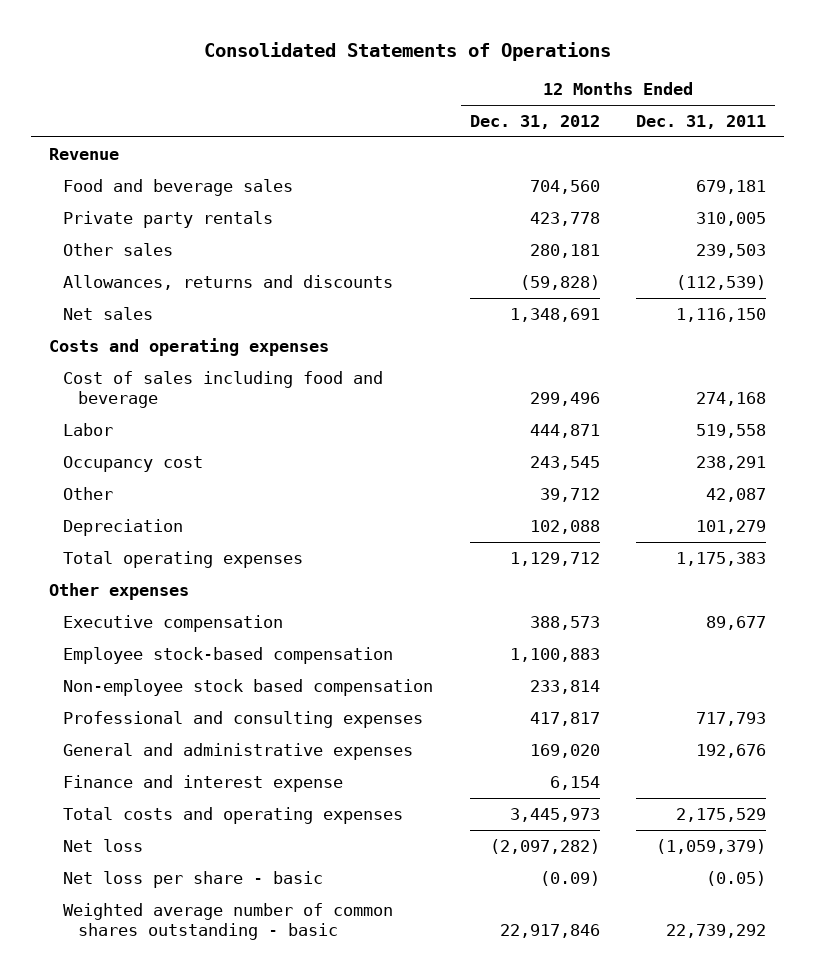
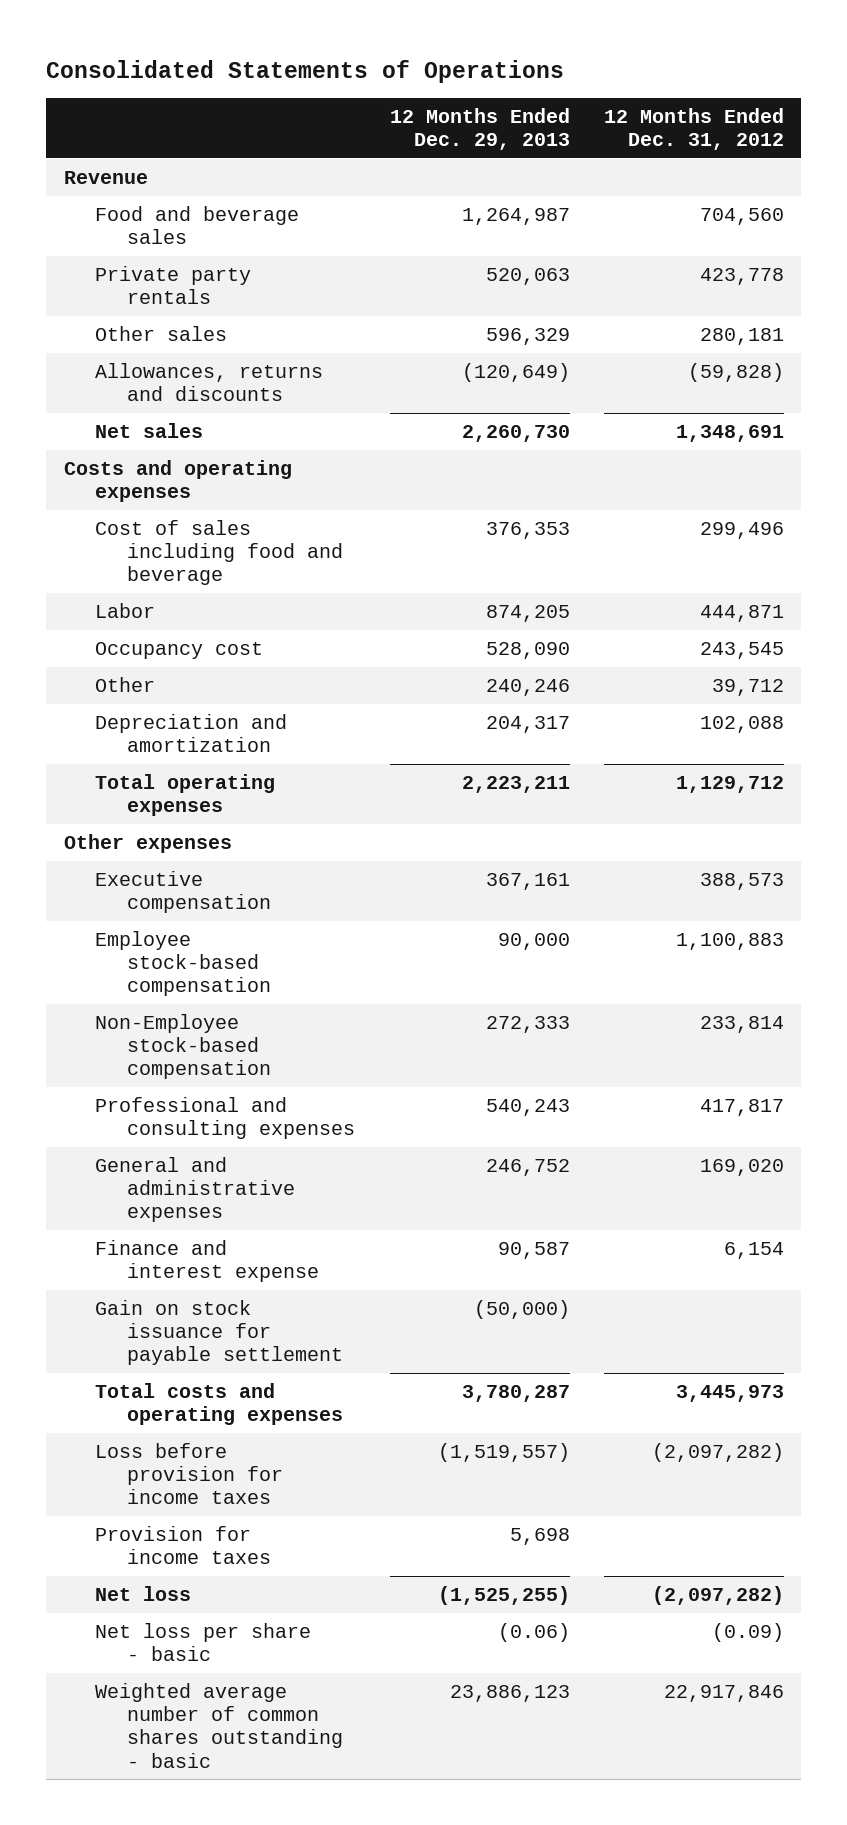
[636,115,767,130] Dec. 31, 2011 -> none
none -> [389,107,570,151] 12 Months Ended Dec. 29, 2013
[63,518,184,536] Depreciation -> [95,714,288,753] Depreciation and amortization
[63,678,434,696] Non-employee stock based compensation -> [95,1014,272,1080] Non-Employee stock-based compensation
none -> [95,1300,344,1366] Gain on stock issuance for payable settlement
none -> [95,1443,284,1505] Loss before provision for income taxes
none -> [95,1526,272,1565] Provision for income taxes

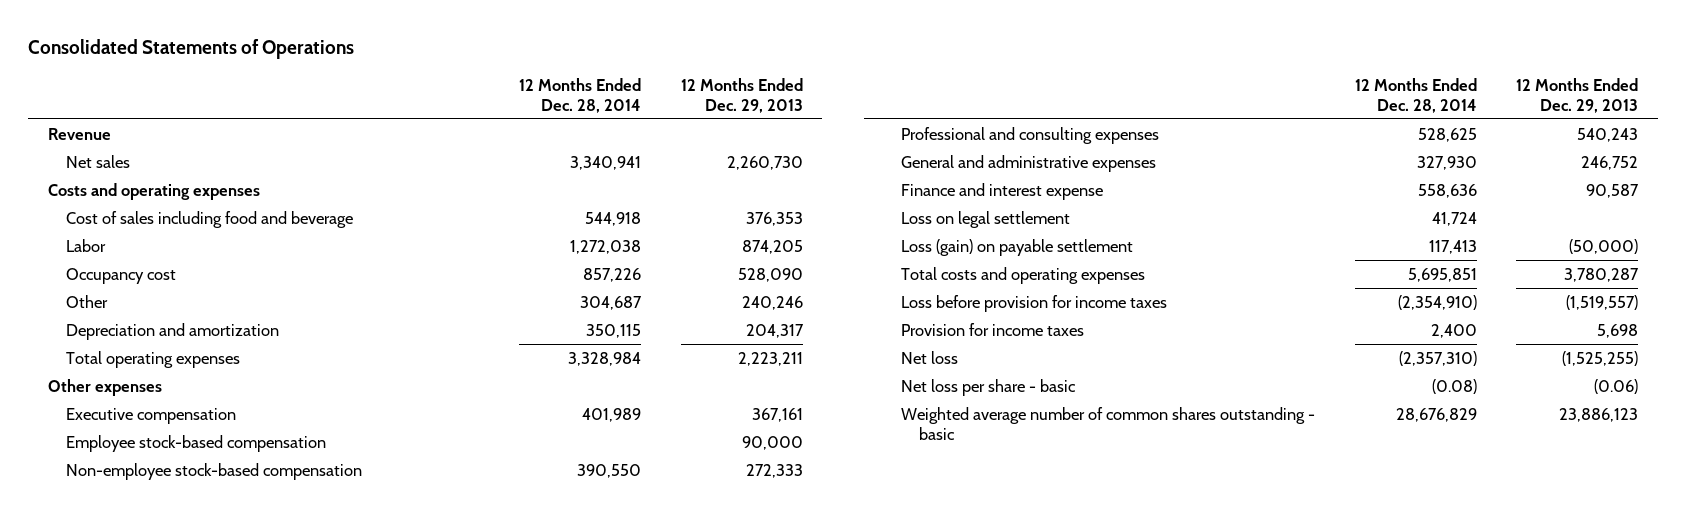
[603,107,784,151] 12 Months Ended Dec. 31, 2012 -> none
none -> [519,77,642,113] 12 Months Ended Dec. 28, 2014
[95,206,300,245] Food and beverage sales -> none
[95,266,252,305] Private party rentals -> none
[95,326,228,342] Other sales -> none
[95,363,324,402] Allowances, returns and discounts -> none
[95,1014,272,1080] Non-Employee stock-based compensation -> [65,462,362,480] Non-employee stock-based compensation
none -> [901,210,1071,228] Loss on legal settlement
[95,1300,344,1366] Gain on stock issuance for payable settlement -> [901,238,1134,256] Loss (gain) on payable settlement

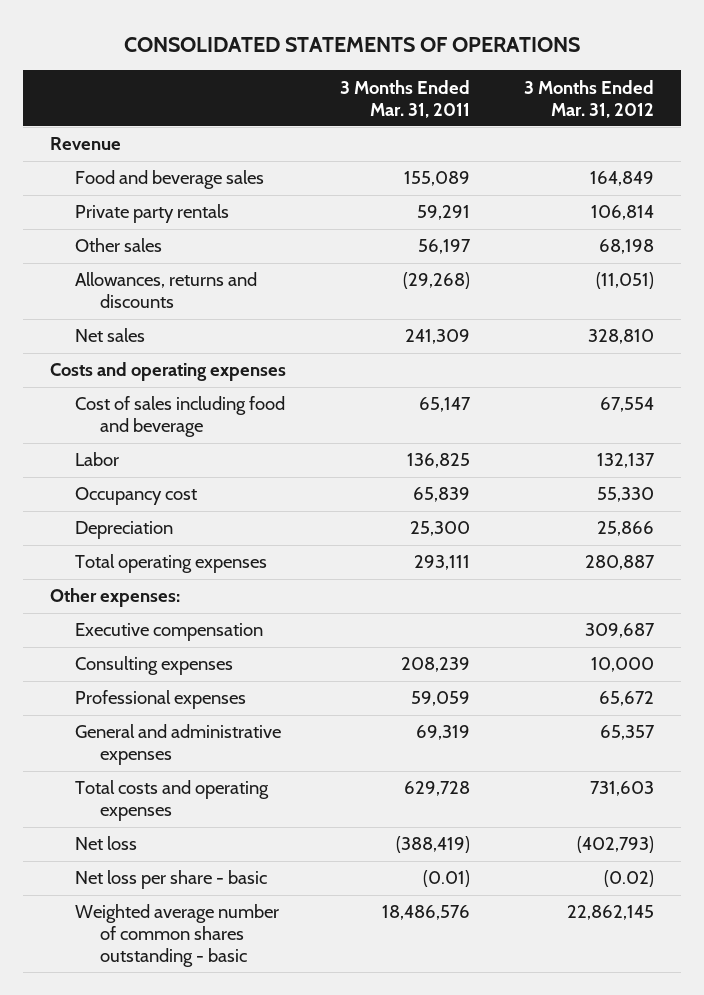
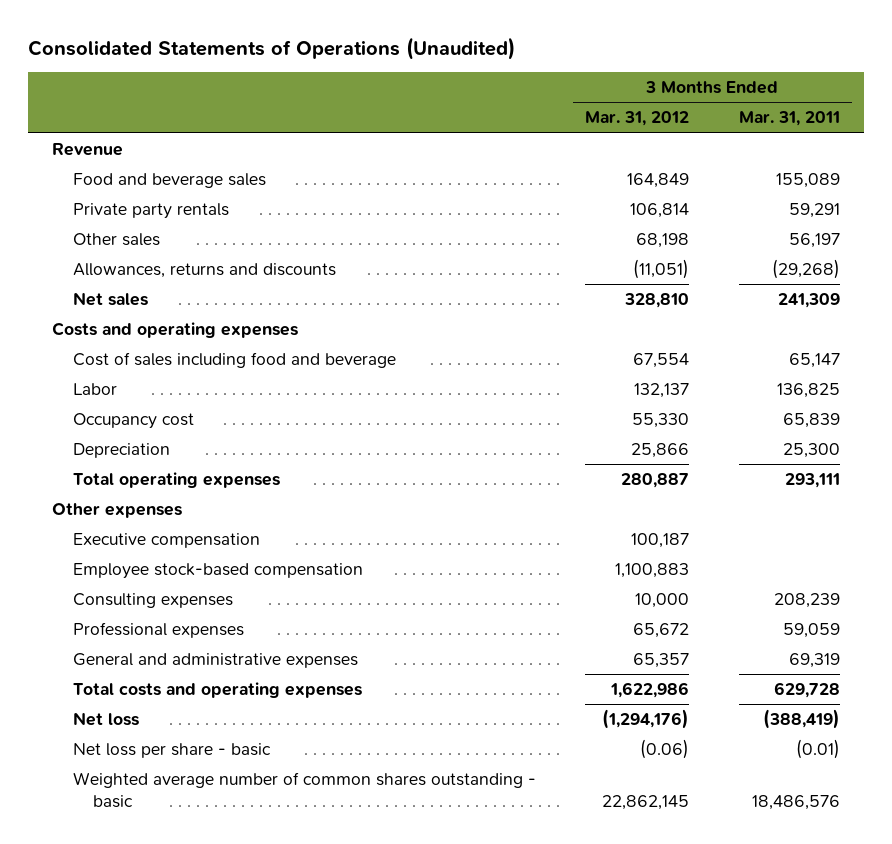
[124,36,581,52] CONSOLIDATED STATEMENTS OF OPERATIONS -> [27,36,515,60] Consolidated Statements of Operations (Unaudited)
[50,588,181,608] Other expenses: -> [52,502,183,518] Other expenses
[585,623,656,639] 309,687 -> [631,532,690,548] 100,187
none -> [72,562,363,579] Employee stock-based compensation
[590,781,655,797] 731,603 -> [610,681,690,698] 1,622,986
[577,836,655,854] (402,793) -> [602,708,690,729] (1,294,176)
[604,870,655,888] (0.02) -> [640,738,690,759] (0.06)

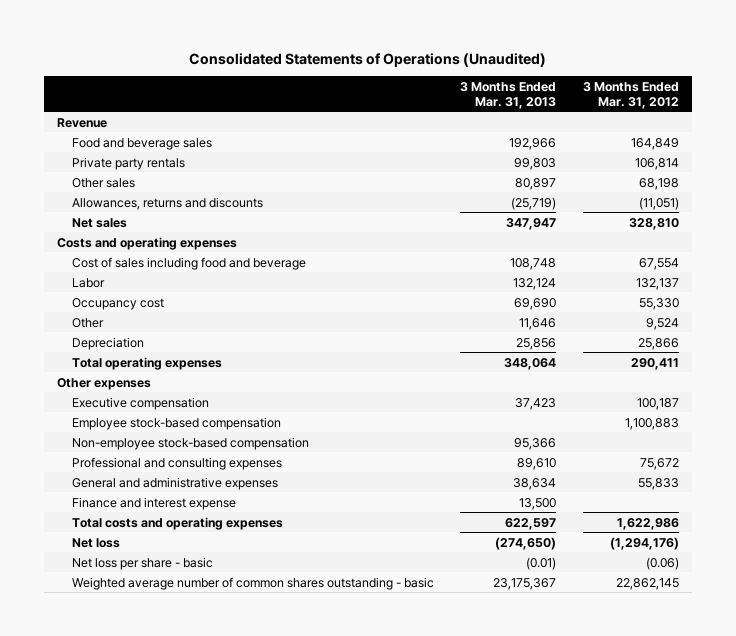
[738,111,840,127] Mar. 31, 2011 -> none
none -> [460,81,557,109] 3 Months Ended Mar. 31, 2013
none -> [71,317,104,328] Other
[621,472,690,488] 280,887 -> [630,357,679,370] 290,411
[72,592,233,608] Consulting expenses -> none
none -> [71,436,309,450] Non-employee stock-based compensation
[72,621,244,638] Professional expenses -> [71,456,282,470] Professional and consulting expenses
[633,622,690,638] 65,672 -> [639,457,679,470] 75,672
[633,652,690,668] 65,357 -> [637,477,679,490] 55,833
none -> [71,496,236,510] Finance and interest expense

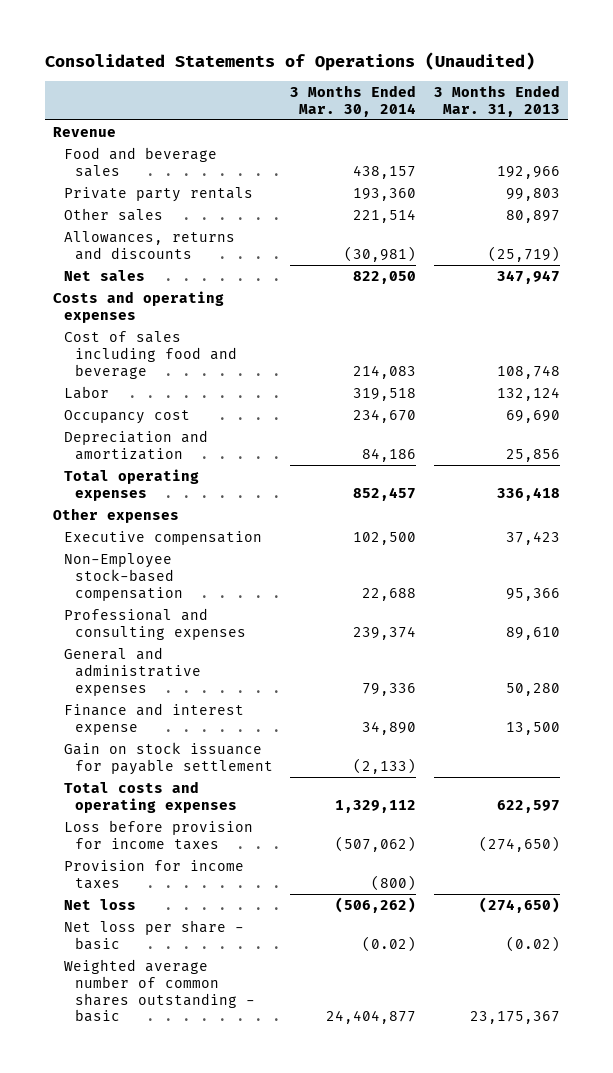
[582,81,679,109] 3 Months Ended Mar. 31, 2012 -> none
none -> [290,85,417,117] 3 Months Ended Mar. 30, 2014
[71,317,104,328] Other -> none
[71,336,144,350] Depreciation -> [63,430,208,460] Depreciation and amortization
[504,357,557,370] 348,064 -> [496,486,560,501] 336,418
[71,416,281,430] Employee stock-based compensation -> none
[71,436,309,450] Non-employee stock-based compensation -> [63,553,183,601] Non-Employee stock-based compensation
[513,477,557,490] 38,634 -> [505,682,560,696] 50,280
none -> [63,742,273,775] Gain on stock issuance for payable settlement
none -> [63,820,253,850] Loss before provision for income taxes
none -> [63,860,244,889] Provision for income taxes
[526,556,557,570] (0.01) -> [505,935,560,952] (0.02)

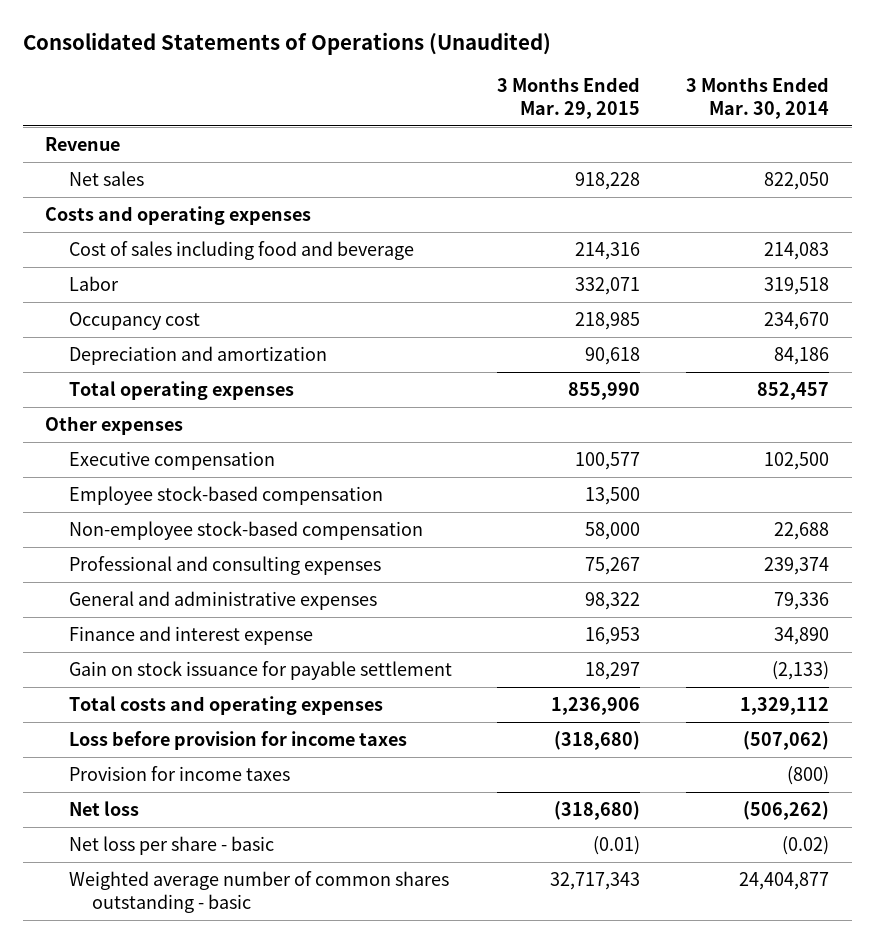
[433,85,560,117] 3 Months Ended Mar. 31, 2013 -> none
none -> [497,77,641,119] 3 Months Ended Mar. 29, 2015
[63,147,217,177] Food and beverage sales -> none
[63,187,253,203] Private party rentals -> none
[63,208,163,222] Other sales -> none
[63,231,235,260] Allowances, returns and discounts -> none
none -> [68,485,383,505] Employee stock-based compensation
[63,553,183,601] Non-Employee stock-based compensation -> [68,520,423,540] Non-employee stock-based compensation

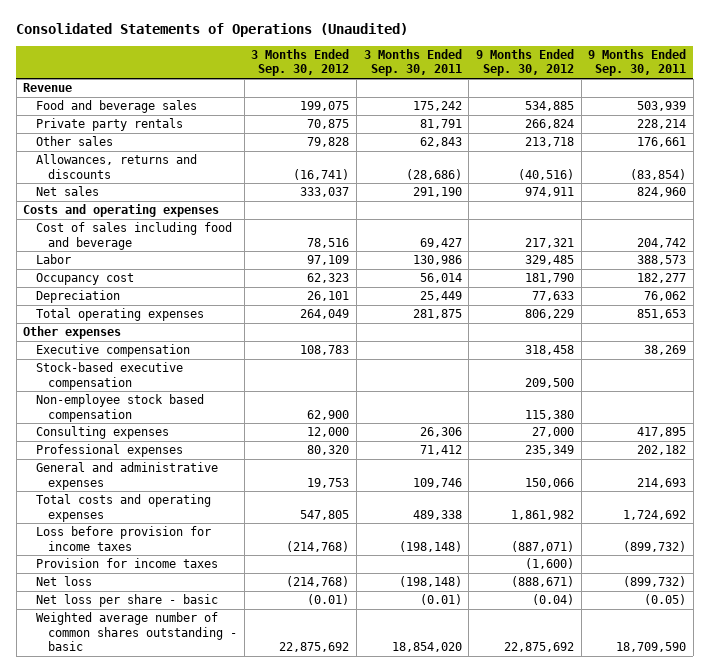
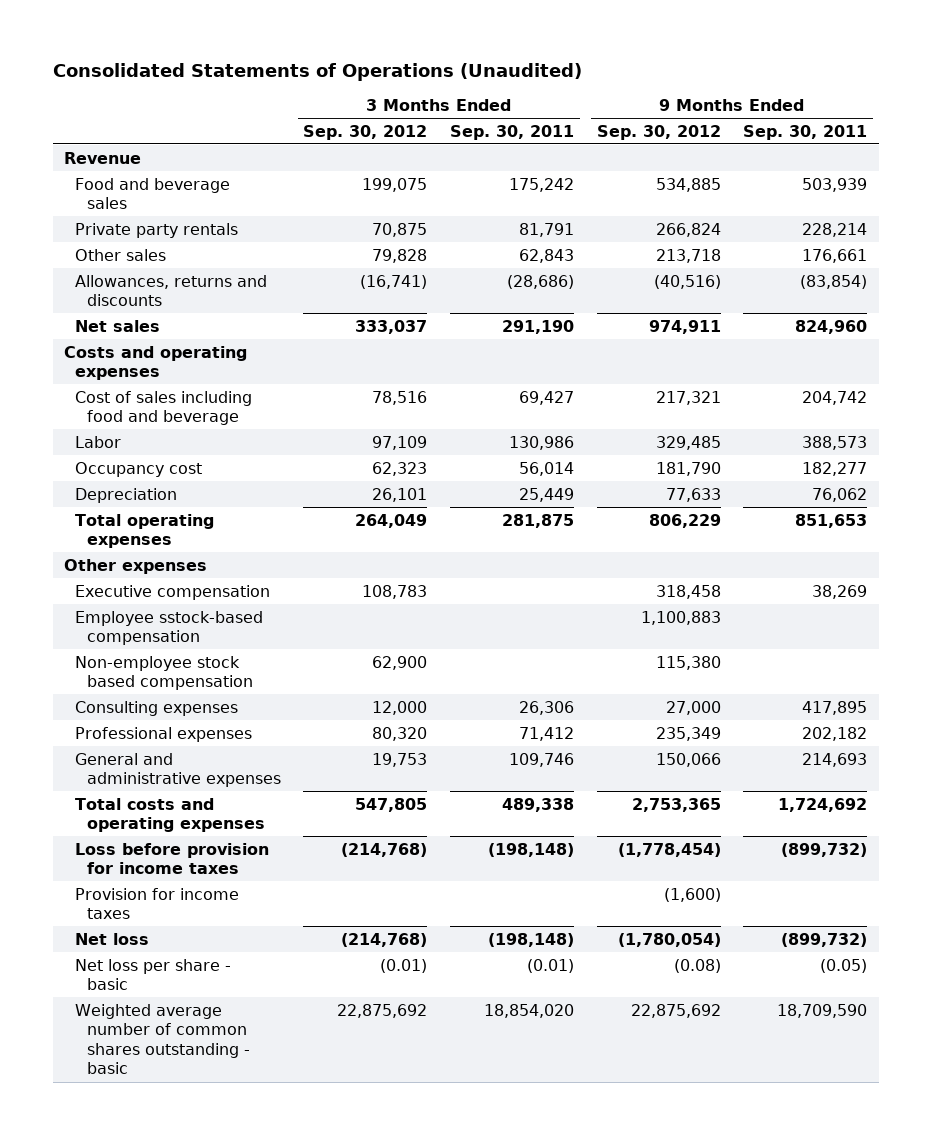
[35,362,183,390] Stock-based executive compensation -> [75,610,264,646] Employee sstock-based compensation
[524,377,574,388] 209,500 -> [640,610,721,625] 1,100,883
[510,509,574,520] 1,861,982 -> [631,797,721,812] 2,753,365
[510,540,574,552] (887,071) -> [617,842,721,857] (1,778,454)
[510,576,574,588] (888,671) -> [617,932,721,947] (1,780,054)
[531,594,574,606] (0.04) -> [673,958,721,973] (0.08)

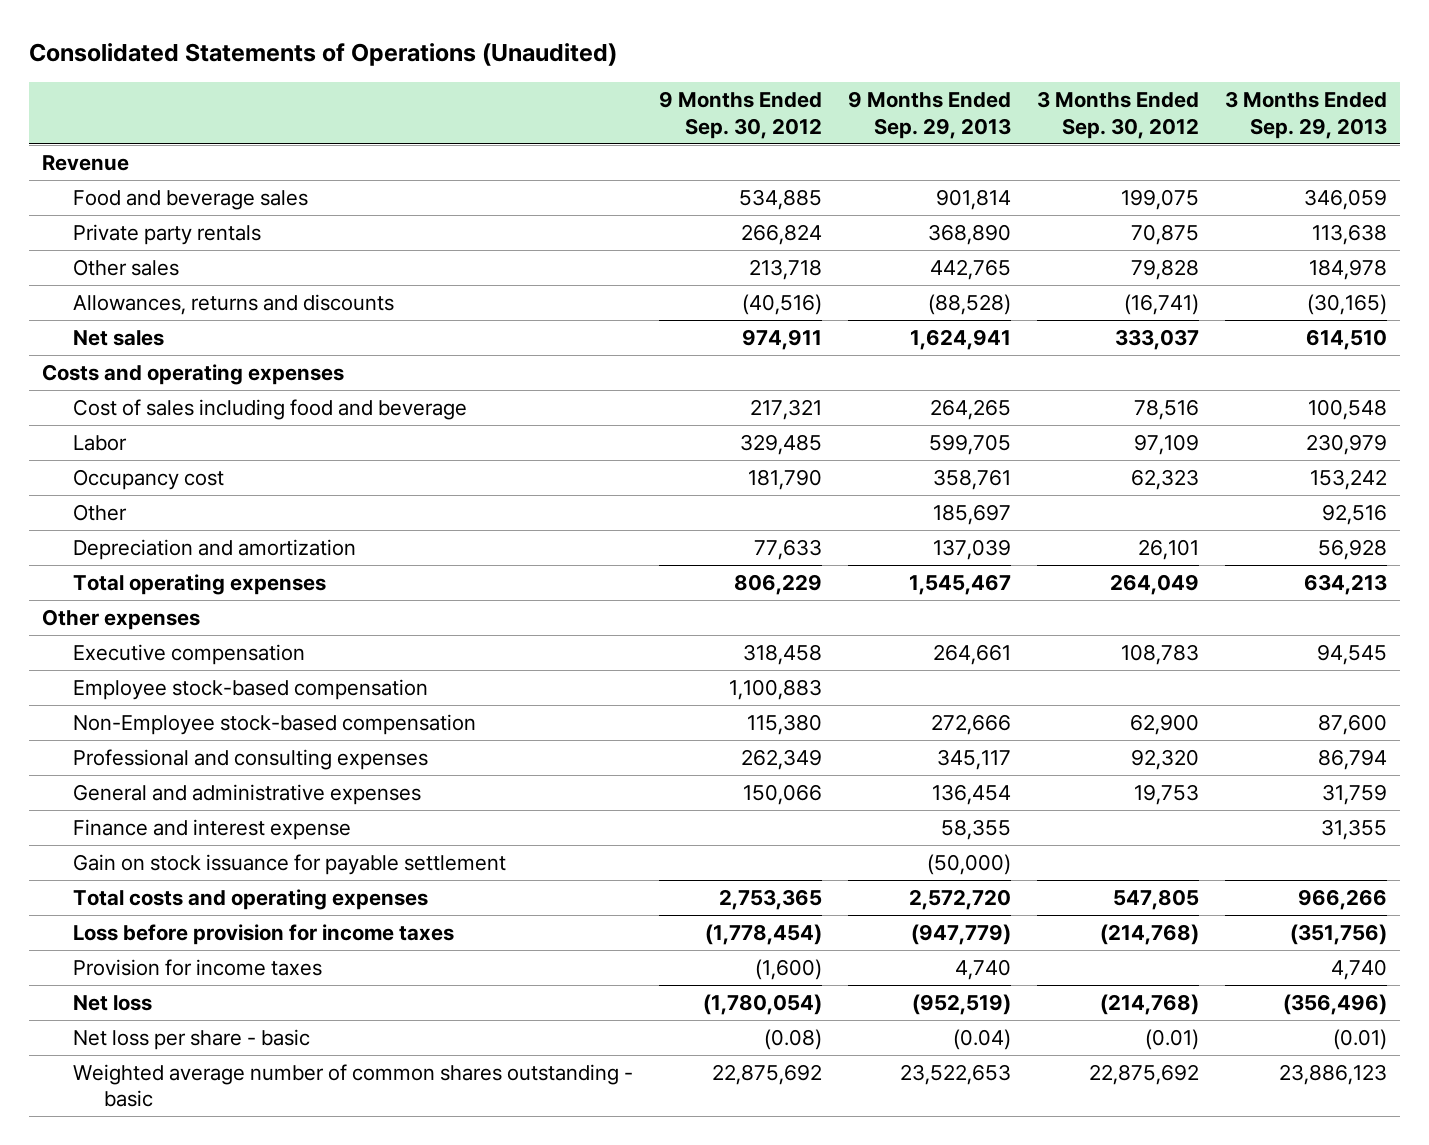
[450,124,575,140] Sep. 30, 2011 -> none
[743,124,868,140] Sep. 30, 2011 -> none
none -> [847,90,1011,139] 9 Months Ended Sep. 29, 2013
none -> [1225,90,1388,139] 3 Months Ended Sep. 29, 2013
none -> [72,503,127,521] Other
[75,487,178,503] Depreciation -> [72,538,356,560] Depreciation and amortization
[75,700,239,716] Consulting expenses -> none
[75,610,264,646] Employee sstock-based compensation -> [72,678,428,700] Employee stock-based compensation
[75,655,253,691] Non-employee stock based compensation -> [72,713,476,735] Non-Employee stock-based compensation
[75,726,253,742] Professional expenses -> [72,748,428,770] Professional and consulting expenses
[372,726,428,741] 80,320 -> [1131,748,1200,770] 92,320
[655,726,721,741] 235,349 -> [740,748,822,770] 262,349
none -> [72,818,351,840] Finance and interest expense
none -> [72,853,506,875] Gain on stock issuance for payable settlement

